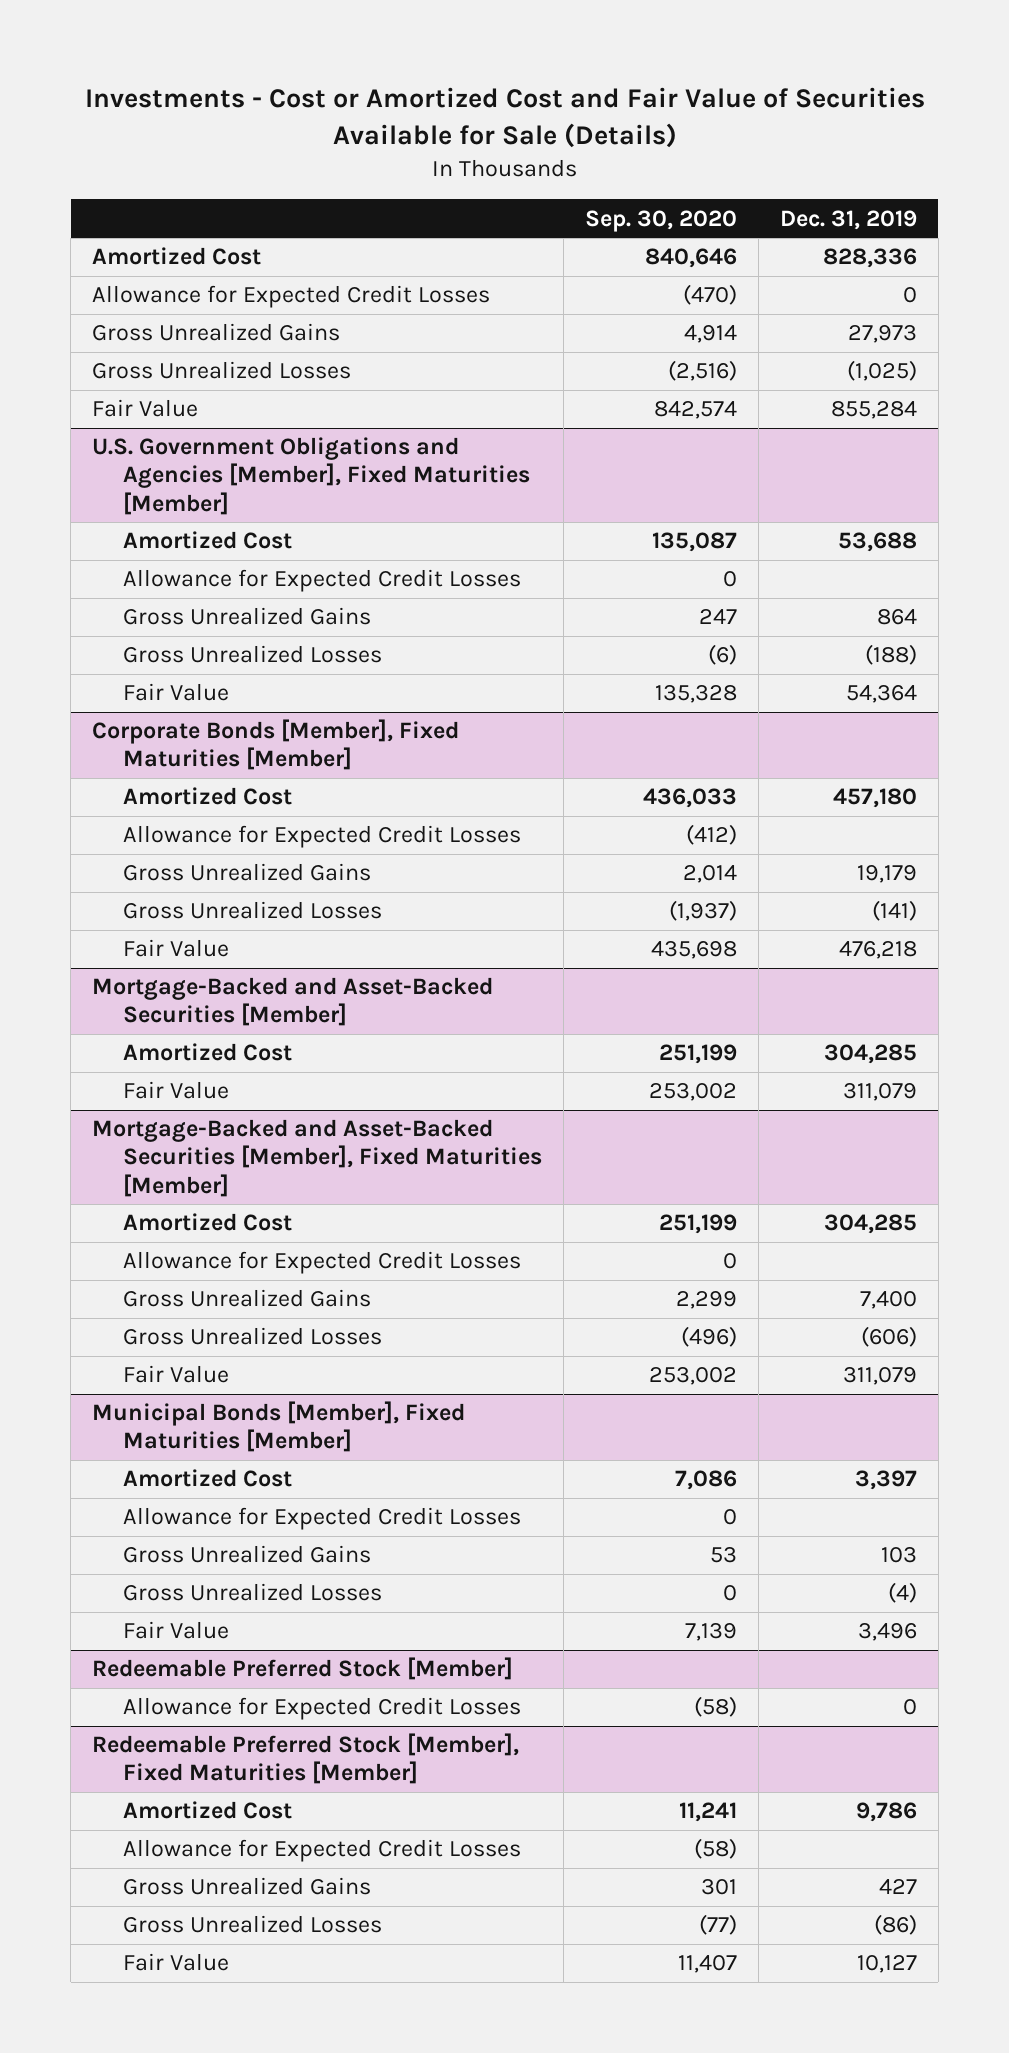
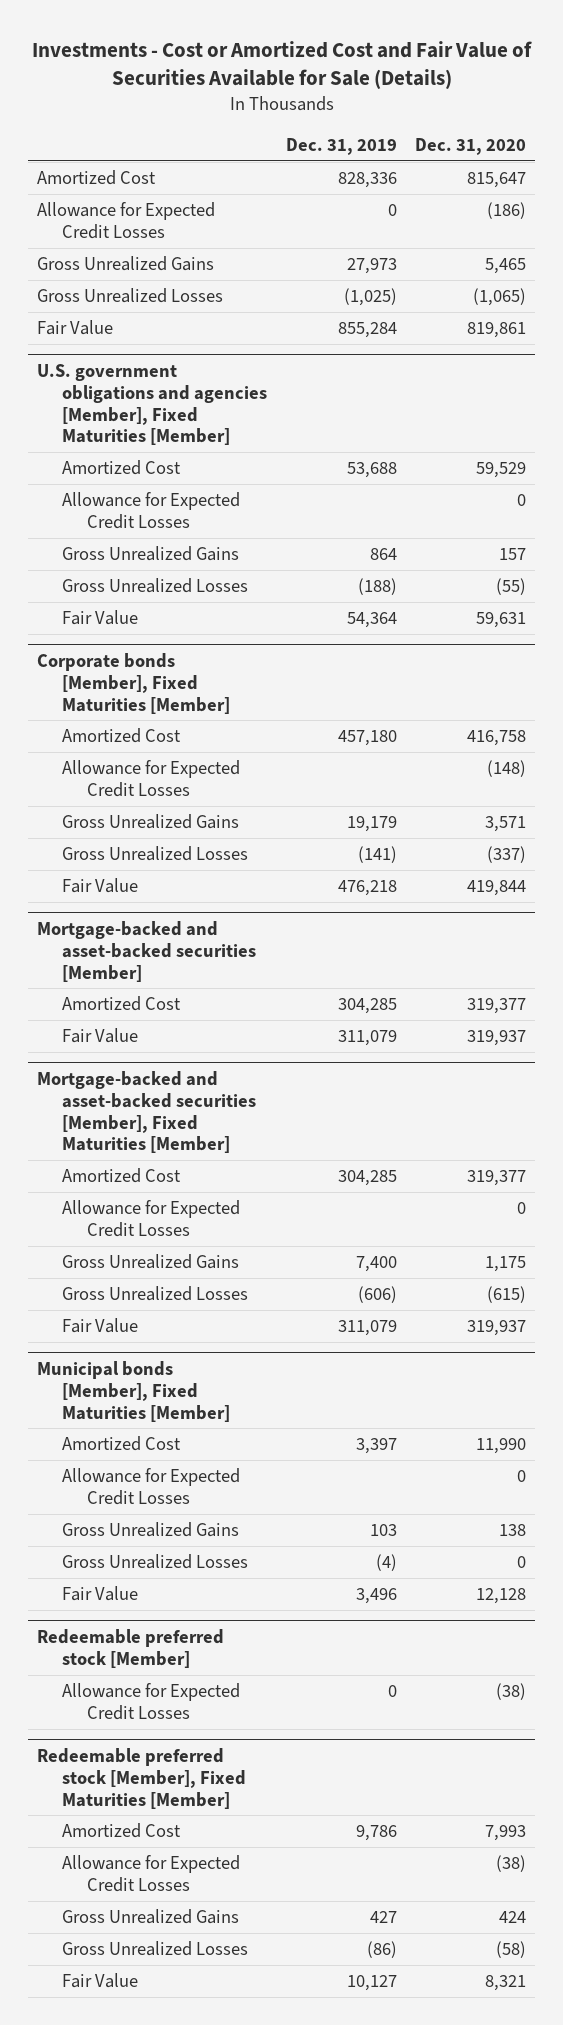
[585,209,738,232] Sep. 30, 2020 -> none
none -> [415,137,527,155] Dec. 31, 2020
[92,437,531,515] U.S. Government Obligations and Agencies [Member], Fixed Maturities [Member] -> [37,363,268,446] U.S. government obligations and agencies [Member], Fixed Maturities [Member]
[92,719,460,771] Corporate Bonds [Member], Fixed Maturities [Member] -> [37,652,231,714] Corporate bonds [Member], Fixed Maturities [Member]
[92,977,494,1027] Mortgage-Backed and Asset-Backed Securities [Member] -> [37,920,257,982] Mortgage-backed and asset-backed securities [Member]
[92,1119,543,1197] Mortgage-Backed and Asset-Backed Securities [Member], Fixed Maturities [Member] -> [37,1070,257,1154] Mortgage-backed and asset-backed securities [Member], Fixed Maturities [Member]
[92,1401,466,1453] Municipal Bonds [Member], Fixed Maturities [Member] -> [37,1360,231,1422] Municipal bonds [Member], Fixed Maturities [Member]
[92,1657,514,1681] Redeemable Preferred Stock [Member] -> [37,1628,225,1668] Redeemable preferred stock [Member]
[92,1733,520,1785] Redeemable Preferred Stock [Member], Fixed Maturities [Member] -> [37,1747,247,1809] Redeemable preferred stock [Member], Fixed Maturities [Member]

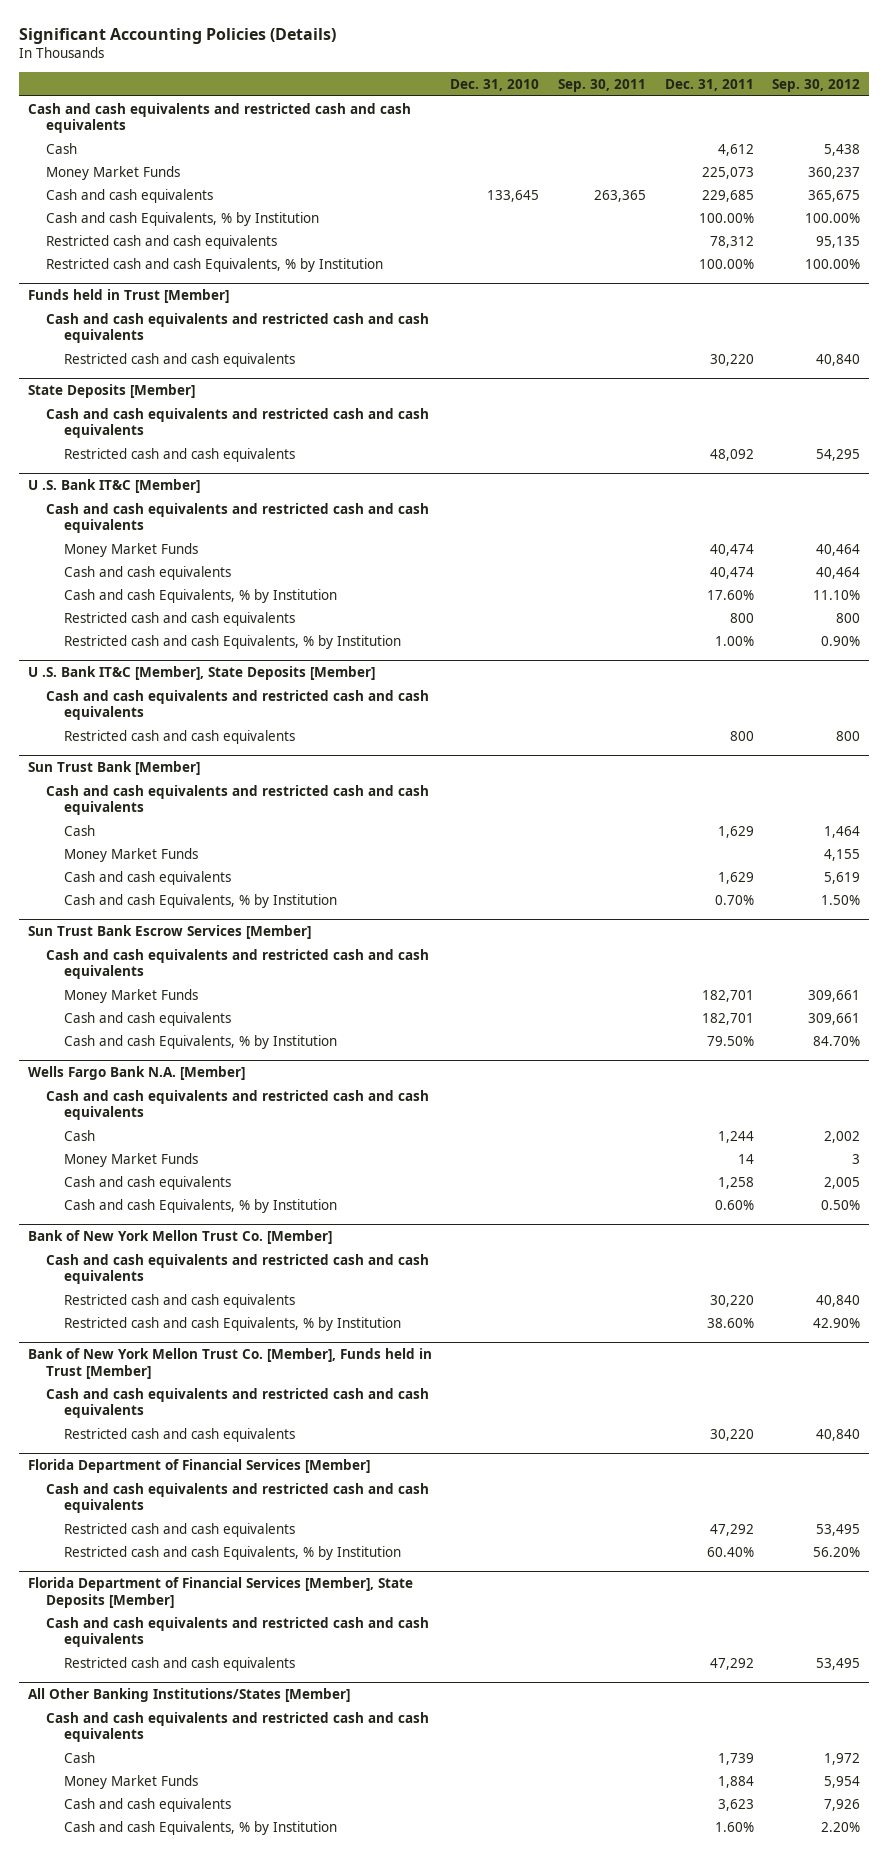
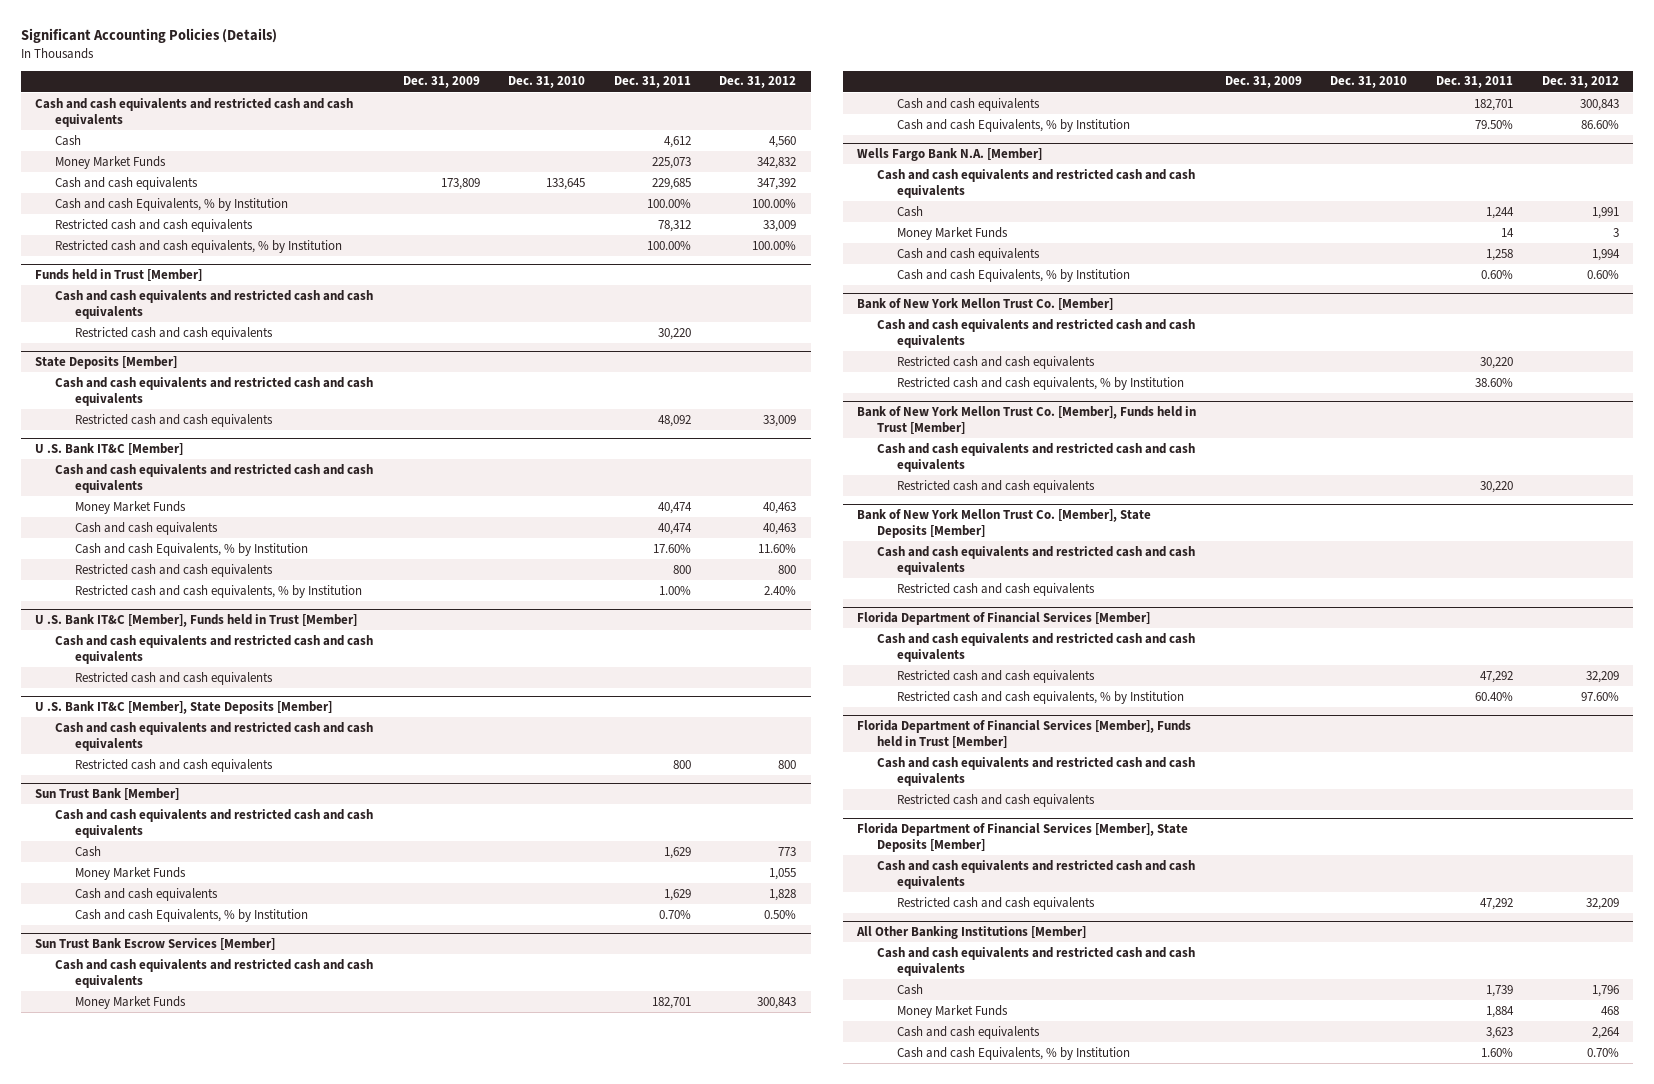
[557,78,646,92] Sep. 30, 2011 -> none
[772,78,861,92] Sep. 30, 2012 -> none
none -> [402,76,480,89] Dec. 31, 2009
none -> [719,76,797,89] Dec. 31, 2012
[46,257,384,272] Restricted cash and cash Equivalents, % by Institution -> [55,239,343,253] Restricted cash and cash equivalents, % by Institution
[64,634,402,649] Restricted cash and cash Equivalents, % by Institution -> [75,584,363,598] Restricted cash and cash equivalents, % by Institution
none -> [34,613,357,627] U .S. Bank IT&C [Member], Funds held in Trust [Member]
none -> [55,634,374,664] Cash and cash equivalents and restricted cash and cash equivalents
none -> [75,671,274,685] Restricted cash and cash equivalents
[64,1316,402,1331] Restricted cash and cash Equivalents, % by Institution -> [897,376,1185,390] Restricted cash and cash equivalents, % by Institution
none -> [857,508,1152,539] Bank of New York Mellon Trust Co. [Member], State Deposits [Member]
none -> [877,545,1196,575] Cash and cash equivalents and restricted cash and cash equivalents
none -> [897,582,1096,596] Restricted cash and cash equivalents
[64,1545,402,1560] Restricted cash and cash Equivalents, % by Institution -> [897,690,1185,704] Restricted cash and cash equivalents, % by Institution
none -> [857,719,1192,749] Florida Department of Financial Services [Member], Funds held in Trust [Member]
none -> [877,756,1196,786] Cash and cash equivalents and restricted cash and cash equivalents
none -> [897,793,1096,807] Restricted cash and cash equivalents
[27,1687,350,1702] All Other Banking Institutions/States [Member] -> [856,925,1087,939] All Other Banking Institutions [Member]

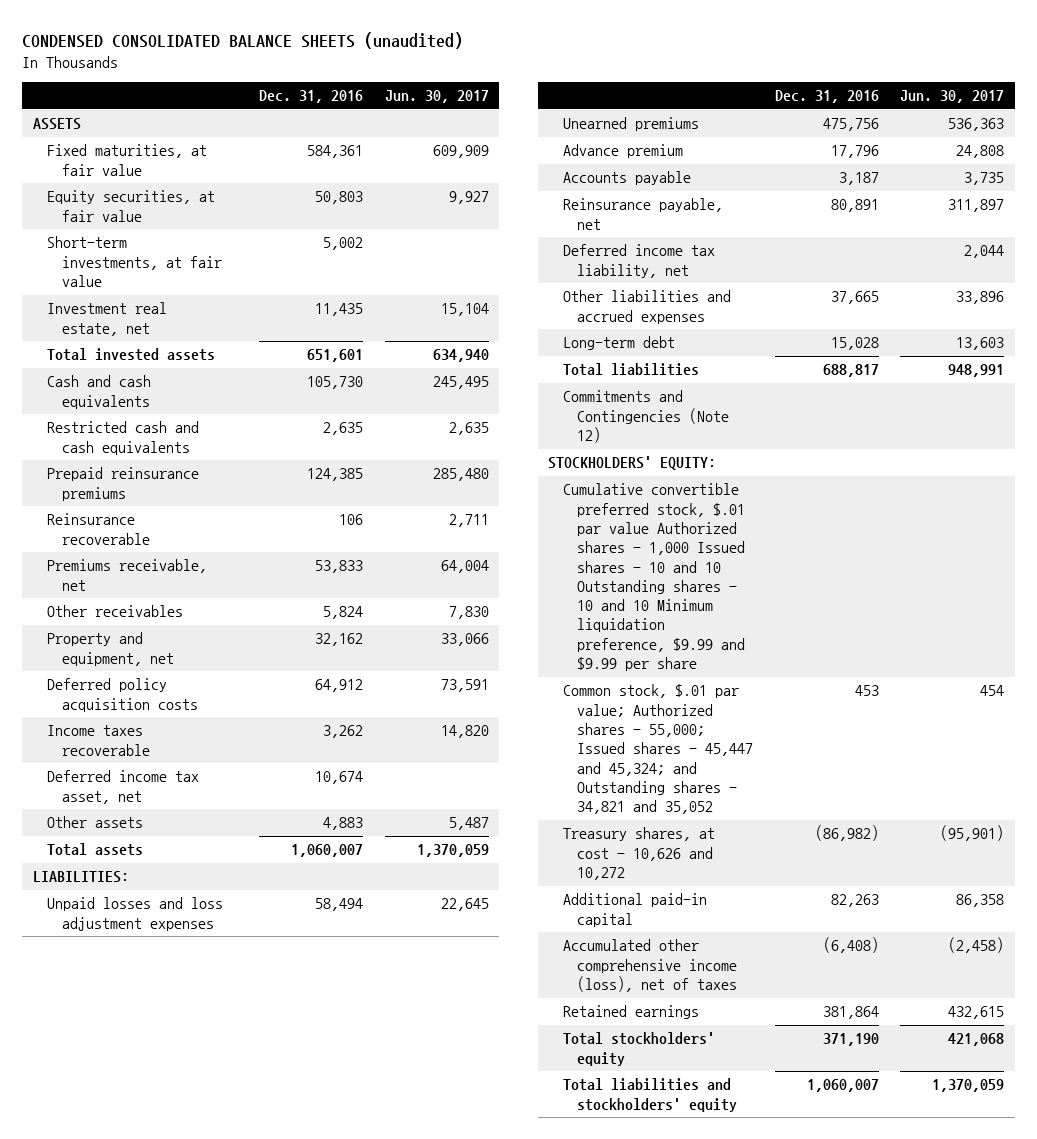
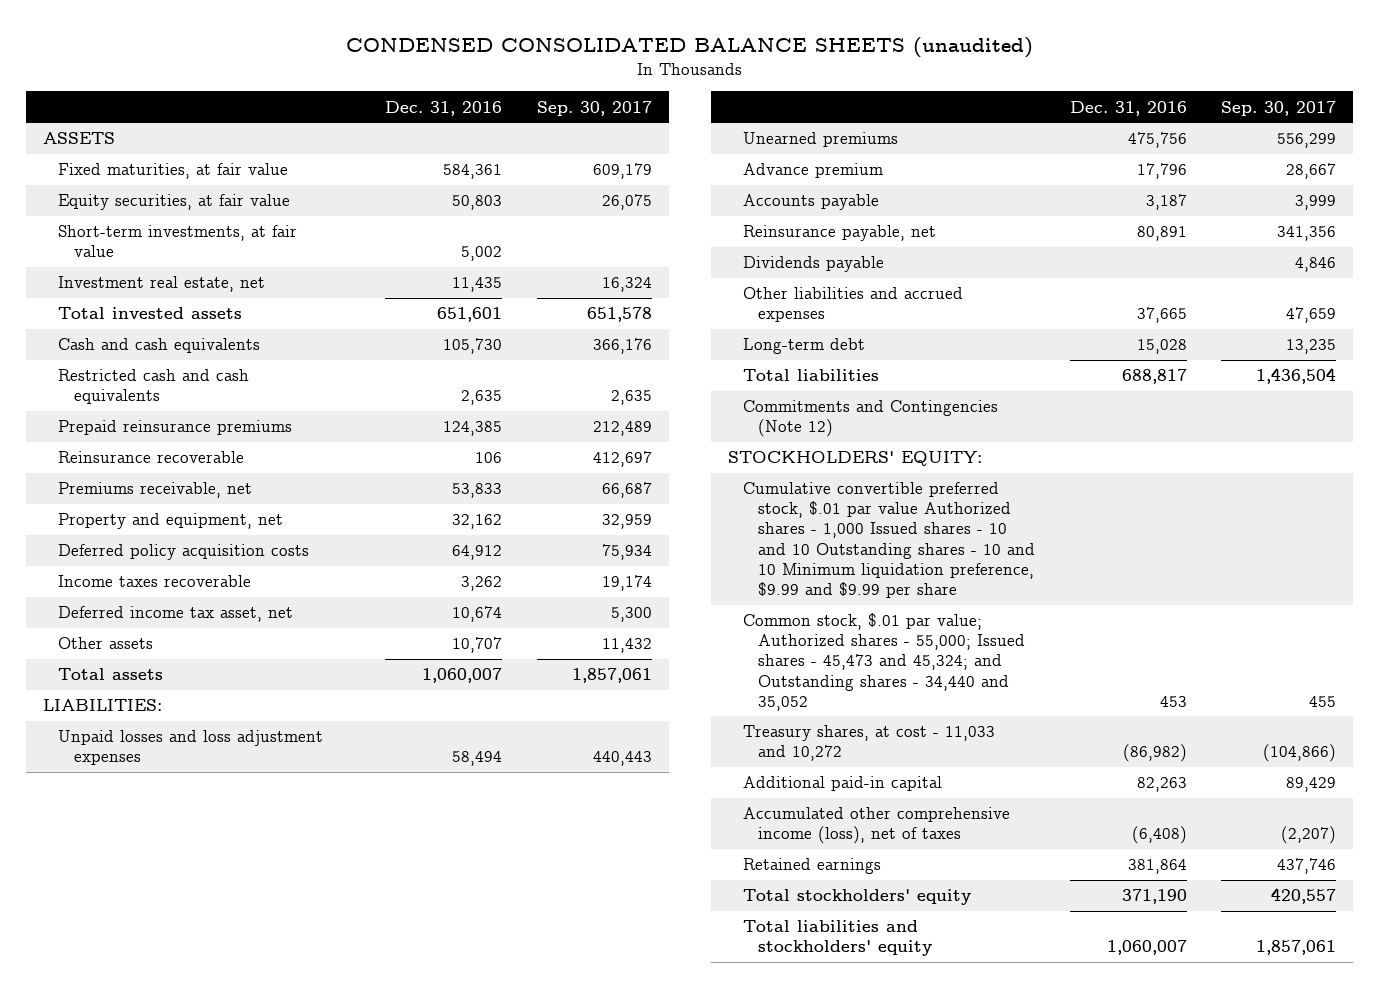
[384,90,489,104] Jun. 30, 2017 -> none
none -> [536,100,652,116] Sep. 30, 2017
[47,605,184,618] Other receivables -> none
[323,817,364,831] 4,883 -> [452,637,503,654] 10,707
[562,244,715,278] Deferred income tax liability, net -> none
none -> [743,256,885,273] Dividends payable
[562,684,754,815] Common stock, $.01 par value; Authorized shares - 55,000; Issued shares - 45,447 and 45,324; and Outstanding shares - 34,821 and 35,052 -> [743,613,1026,711] Common stock, $.01 par value; Authorized shares - 55,000; Issued shares - 45,473 and 45,324; and Outstanding shares - 34,440 and 35,052
[562,827,715,881] Treasury shares, at cost - 10,626 and 10,272 -> [743,725,996,762] Treasury shares, at cost - 11,033 and 10,272

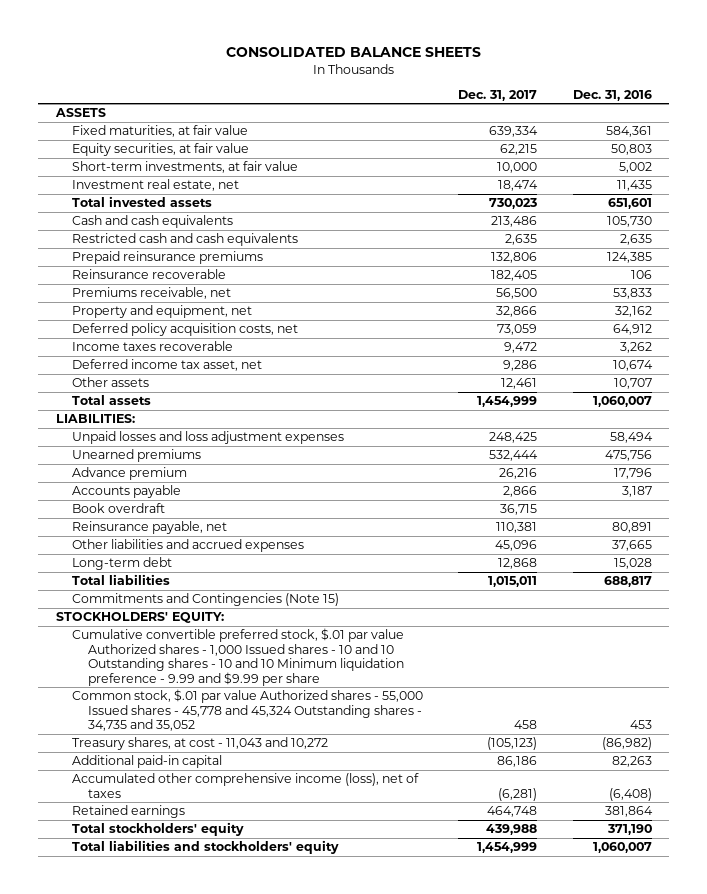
[345,37,1033,59] CONDENSED CONSOLIDATED BALANCE SHEETS (unaudited) -> [225,46,481,57] CONSOLIDATED BALANCE SHEETS
[536,100,652,116] Sep. 30, 2017 -> none
none -> [458,89,538,101] Dec. 31, 2017
[58,544,310,561] Deferred policy acquisition costs -> [71,323,298,337] Deferred policy acquisition costs, net
none -> [71,503,165,514] Book overdraft
[743,256,885,273] Dividends payable -> none
[743,400,999,438] Commitments and Contingencies (Note 12) -> [71,593,339,607] Commitments and Contingencies (Note 15)
[743,482,1036,599] Cumulative convertible preferred stock, $.01 par value Authorized shares - 1,000 Issued shares - 10 and 10 Outstanding shares - 10 and 10 Minimum liquidation preference, $9.99 and $9.99 per share -> [71,628,404,686] Cumulative convertible preferred stock, $.01 par value Authorized shares - 1,000 Issued shares - 10 and 10 Outstanding shares - 10 and 10 Minimum liquidation preference - 9.99 and $9.99 per share
[743,613,1026,711] Common stock, $.01 par value; Authorized shares - 55,000; Issued shares - 45,473 and 45,324; and Outstanding shares - 34,440 and 35,052 -> [71,689,423,732] Common stock, $.01 par value Authorized shares - 55,000 Issued shares - 45,778 and 45,324 Outstanding shares - 34,735 and 35,052
[743,725,996,762] Treasury shares, at cost - 11,033 and 10,272 -> [71,737,328,751] Treasury shares, at cost - 11,043 and 10,272

